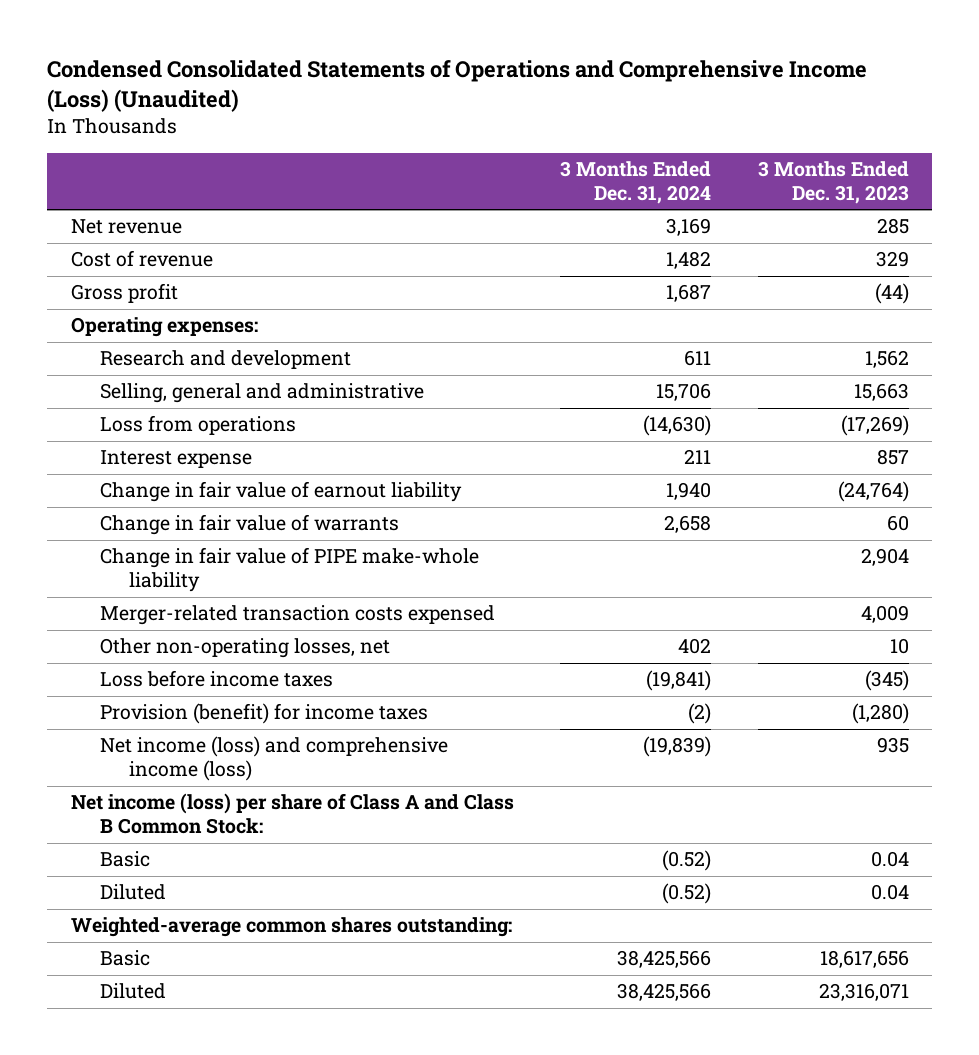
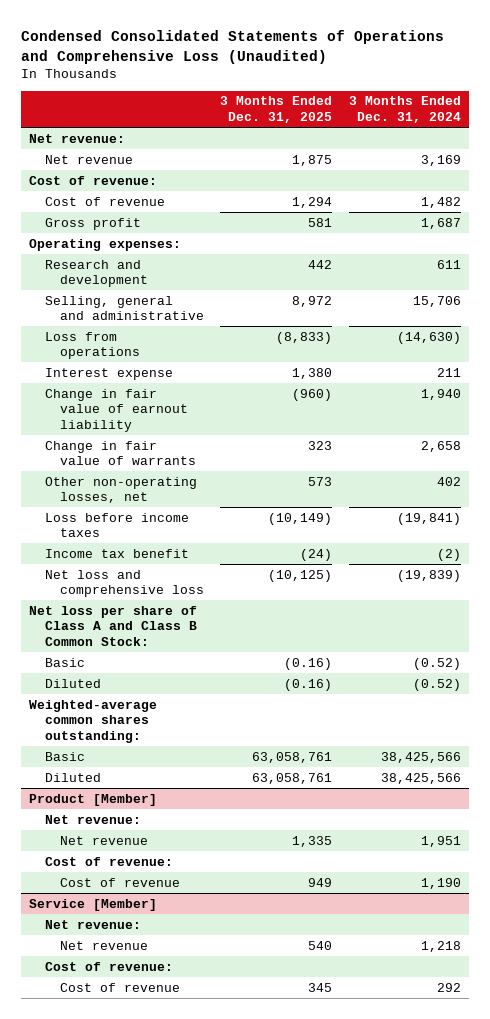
[47,60,868,113] Condensed Consolidated Statements of Operations and Comprehensive Income (Loss) (Unaudited) -> [20,29,444,64] Condensed Consolidated Statements of Operations and Comprehensive Loss (Unaudited)
[757,161,909,204] 3 Months Ended Dec. 31, 2023 -> none
none -> [220,96,333,124] 3 Months Ended Dec. 31, 2025
none -> [29,133,126,143] Net revenue:
none -> [29,175,158,185] Cost of revenue:
[99,547,479,593] Change in fair value of PIPE make-whole liability -> none
[99,605,495,626] Merger-related transaction costs expensed -> none
[99,703,428,725] Provision (benefit) for income taxes -> [44,548,189,558] Income tax benefit
[99,736,448,782] Net income (loss) and comprehensive income (loss) -> [44,569,205,598] Net loss and comprehensive loss
[70,793,514,835] Net income (loss) per share of Class A and Class B Common Stock: -> [29,605,198,646] Net loss per share of Class A and Class B Common Stock:
none -> [29,793,158,806] Product [Member]
none -> [44,814,141,824] Net revenue:
none -> [60,835,149,845] Net revenue
none -> [44,856,173,866] Cost of revenue:
none -> [60,877,181,887] Cost of revenue
none -> [29,898,158,911] Service [Member]
none -> [44,919,141,929] Net revenue:
none -> [60,940,149,950] Net revenue
none -> [44,961,173,971] Cost of revenue:
none -> [60,982,181,992] Cost of revenue

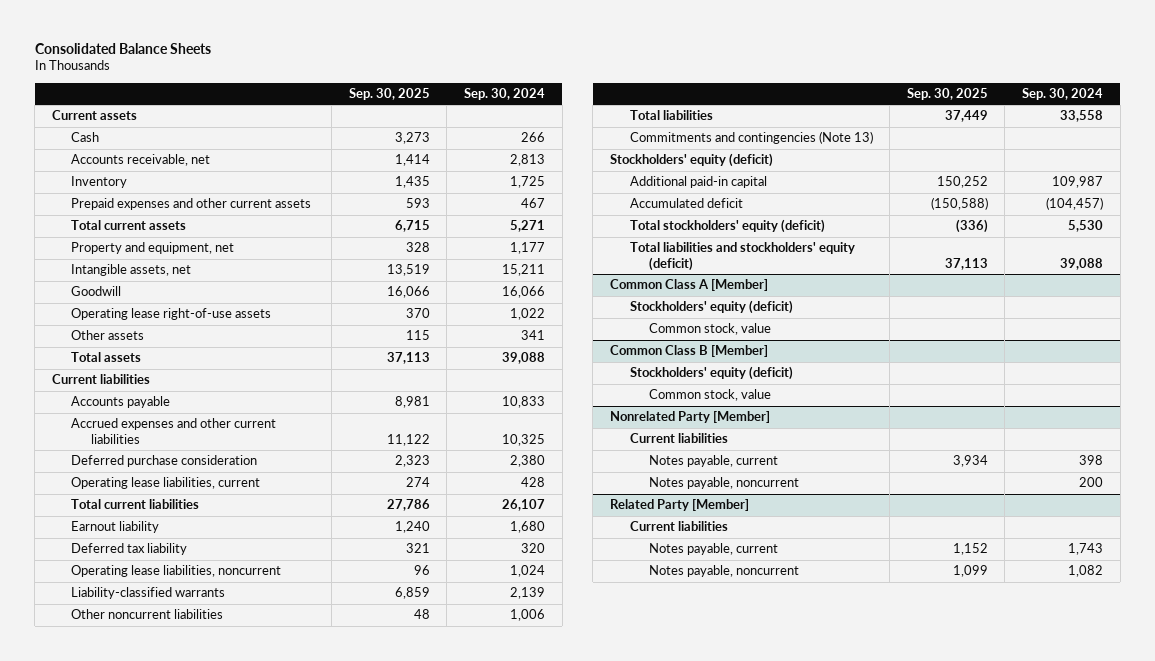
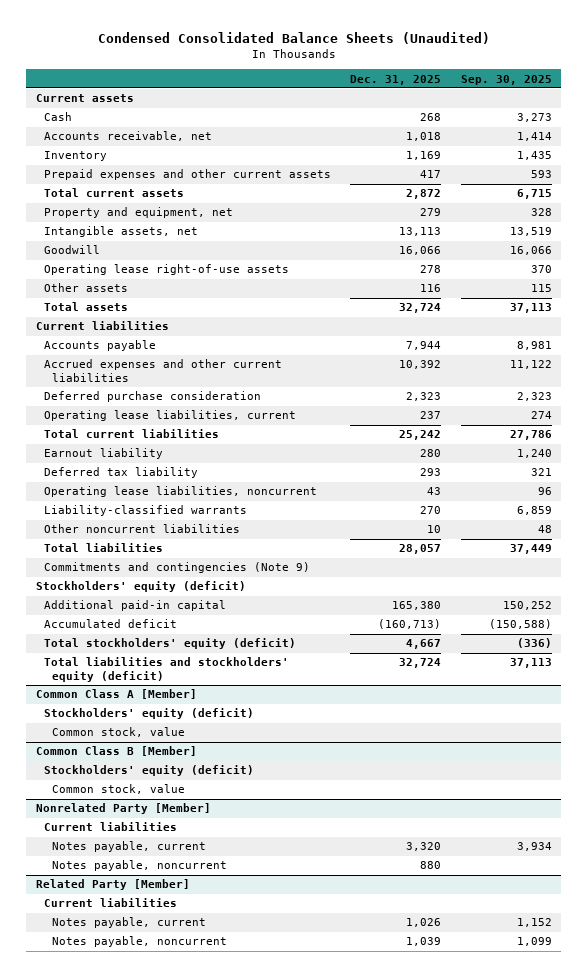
[34,42,211,54] Consolidated Balance Sheets -> [97,32,490,45] Condensed Consolidated Balance Sheets (Unaudited)
[463,88,545,101] Sep. 30, 2024 -> none
none -> [350,74,442,85] Dec. 31, 2025
[629,131,873,145] Commitments and contingencies (Note 13) -> [44,562,311,574] Commitments and contingencies (Note 9)

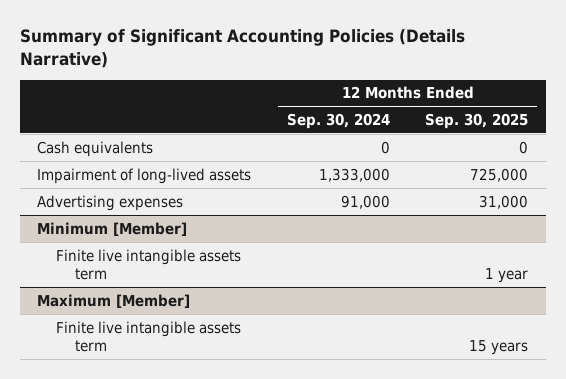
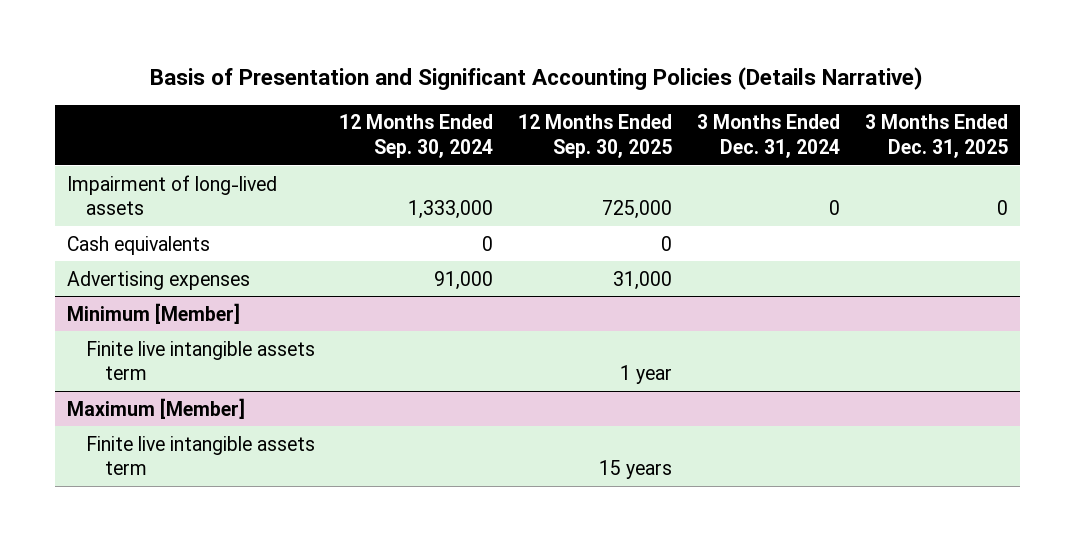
[19,29,465,68] Summary of Significant Accounting Policies (Details Narrative) -> [150,67,924,91] Basis of Presentation and Significant Accounting Policies (Details Narrative)
none -> [696,114,840,159] 3 Months Ended Dec. 31, 2024
none -> [864,114,1008,159] 3 Months Ended Dec. 31, 2025
[37,140,154,157] Cash equivalents -> [66,235,210,255] Cash equivalents

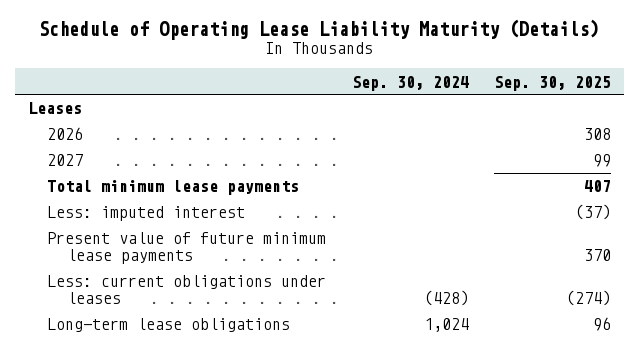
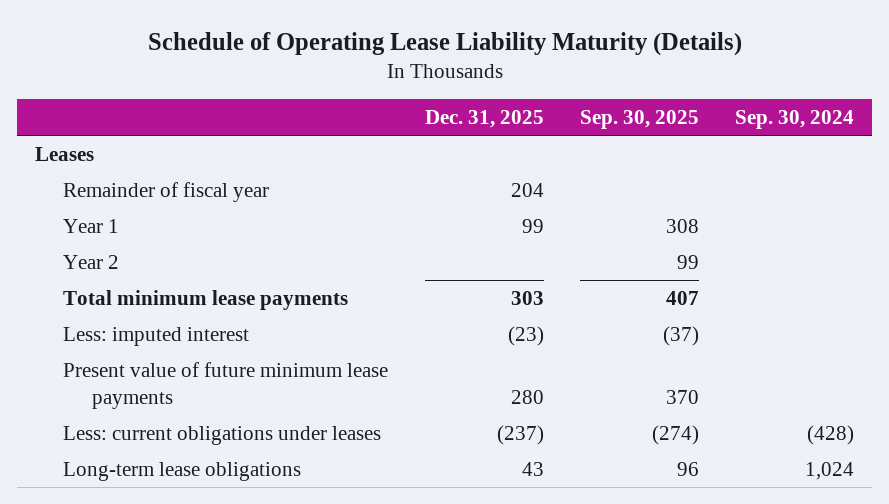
none -> [424,110,544,129] Dec. 31, 2025
none -> [63,181,270,202] Remainder of fiscal year
[47,127,84,141] 2026 -> [63,218,120,233] Year 1
[47,154,84,167] 2027 -> [63,254,120,269] Year 2

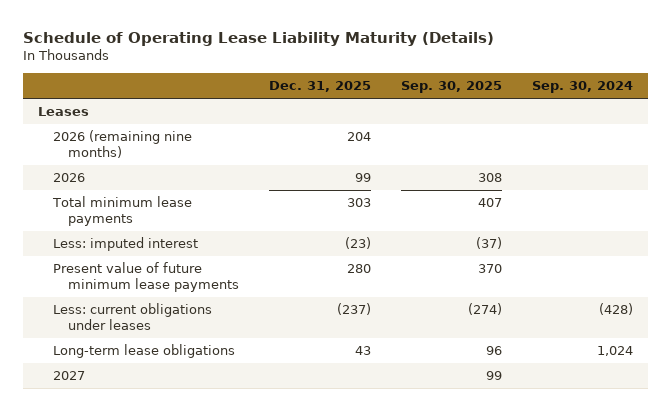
[63,254,120,269] Year 2 -> none
[63,181,270,202] Remainder of fiscal year -> [52,130,192,159] 2026 (remaining nine months)
[63,218,120,233] Year 1 -> [52,173,85,183] 2026
none -> [52,371,85,381] 2027

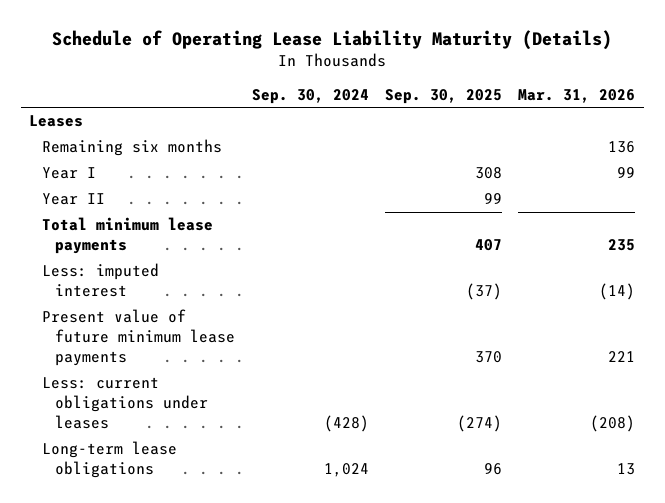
[268,81,371,93] Dec. 31, 2025 -> none
none -> [518,89,636,104] Mar. 31, 2026
[52,130,192,159] 2026 (remaining nine months) -> [42,139,223,157] Remaining six months
[52,173,85,183] 2026 -> [42,167,97,180] Year I
none -> [42,193,106,206] Year II
[52,371,85,381] 2027 -> none

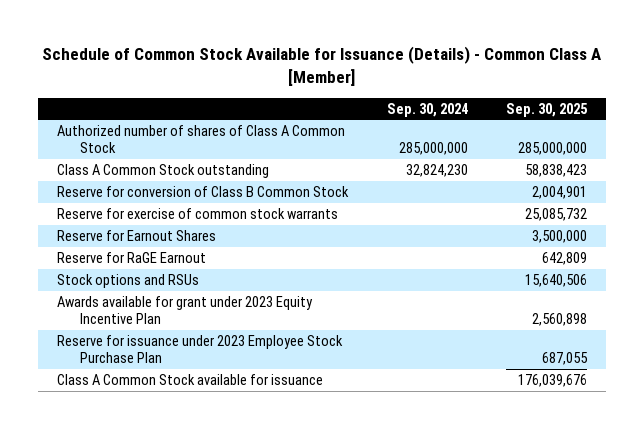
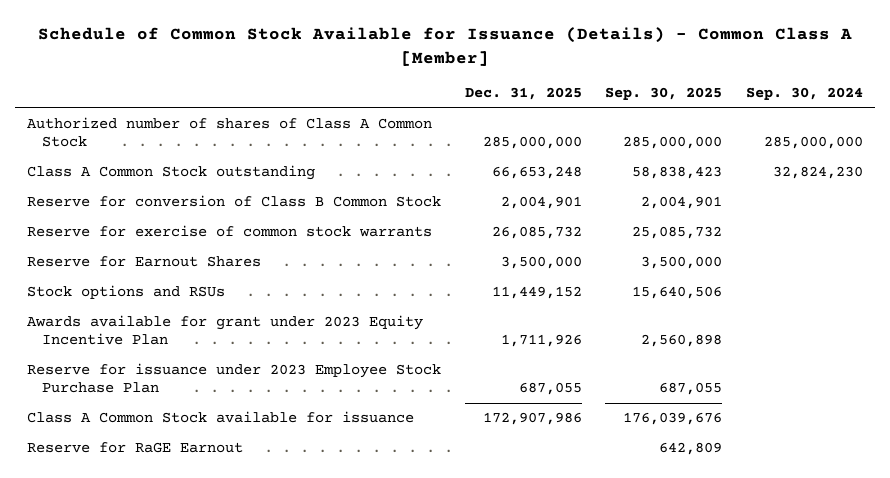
none -> [464,87,582,101] Dec. 31, 2025
[56,252,206,264] Reserve for RaGE Earnout -> [26,442,243,454] Reserve for RaGE Earnout

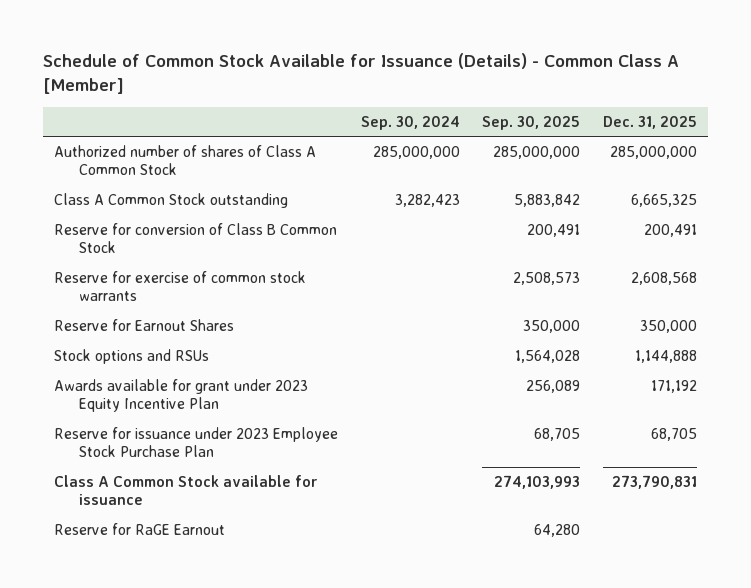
[491,166,582,180] 66,653,248 -> [630,194,697,208] 6,665,325
[632,166,723,180] 58,838,423 -> [514,194,581,208] 5,883,842
[772,166,863,180] 32,824,230 -> [394,194,460,208] 3,282,423
[500,196,582,210] 2,004,901 -> [643,224,697,238] 200,491
[641,196,723,210] 2,004,901 -> [527,224,581,238] 200,491
[491,226,582,240] 26,085,732 -> [630,272,697,286] 2,608,568
[632,226,723,240] 25,085,732 -> [513,272,581,286] 2,508,573
[500,256,582,270] 3,500,000 -> [639,320,697,334] 350,000
[641,256,723,270] 3,500,000 -> [523,320,581,334] 350,000
[491,286,582,300] 11,449,152 -> [634,350,697,364] 1,144,888
[632,286,723,300] 15,640,506 -> [515,350,581,364] 1,564,028
[500,334,582,348] 1,711,926 -> [650,380,697,394] 171,192
[641,334,723,348] 2,560,898 -> [526,380,581,394] 256,089
[518,382,582,396] 687,055 -> [650,428,697,442] 68,705
[659,382,723,396] 687,055 -> [534,428,581,442] 68,705
[482,412,582,426] 172,907,986 -> [611,475,697,490] 273,790,831
[623,412,723,426] 176,039,676 -> [494,475,581,490] 274,103,993
[659,442,723,456] 642,809 -> [534,524,581,538] 64,280

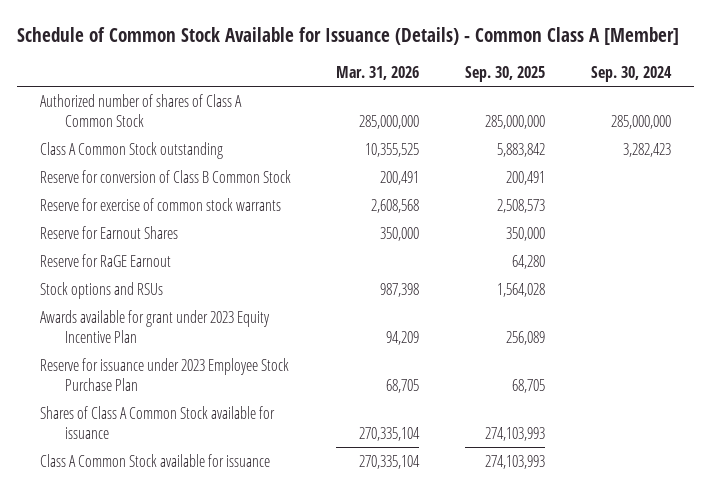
[602,115,697,129] Dec. 31, 2025 -> none
none -> [336,65,420,80] Mar. 31, 2026
[54,523,226,536] Reserve for RaGE Earnout -> [39,253,171,267] Reserve for RaGE Earnout
none -> [39,405,275,439] Shares of Class A Common Stock available for issuance

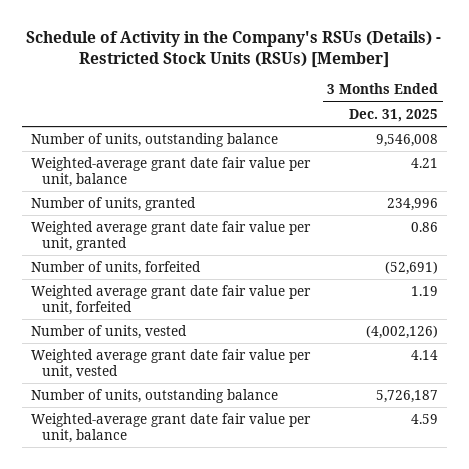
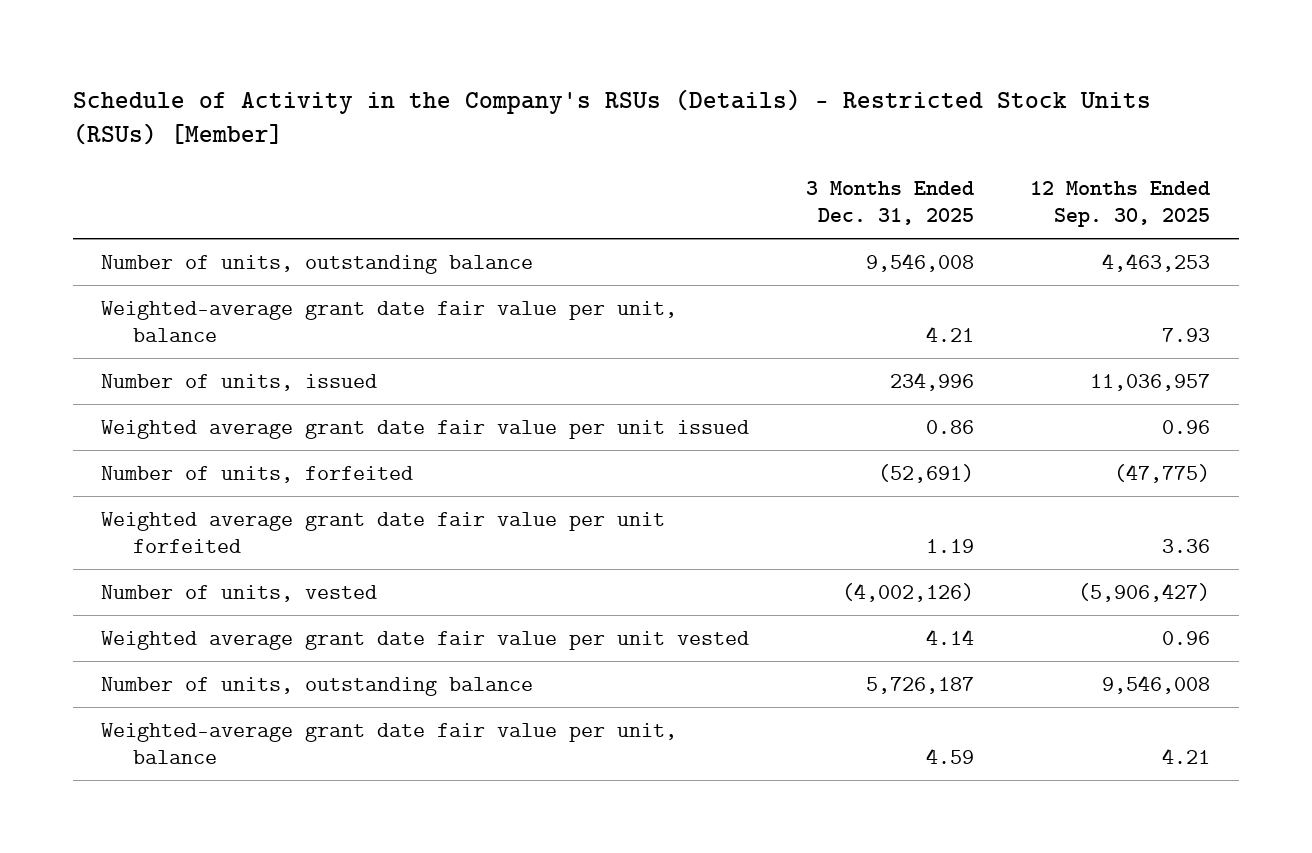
none -> [1030,180,1211,228] 12 Months Ended Sep. 30, 2025
[30,197,196,212] Number of units, granted -> [101,373,378,391] Number of units, issued
[30,221,311,251] Weighted average grant date fair value per unit, granted -> [101,419,750,439] Weighted average grant date fair value per unit issued
[30,285,311,315] Weighted average grant date fair value per unit, forfeited -> [101,511,666,554] Weighted average grant date fair value per unit forfeited
[30,349,311,379] Weighted average grant date fair value per unit, vested -> [101,630,750,650] Weighted average grant date fair value per unit vested

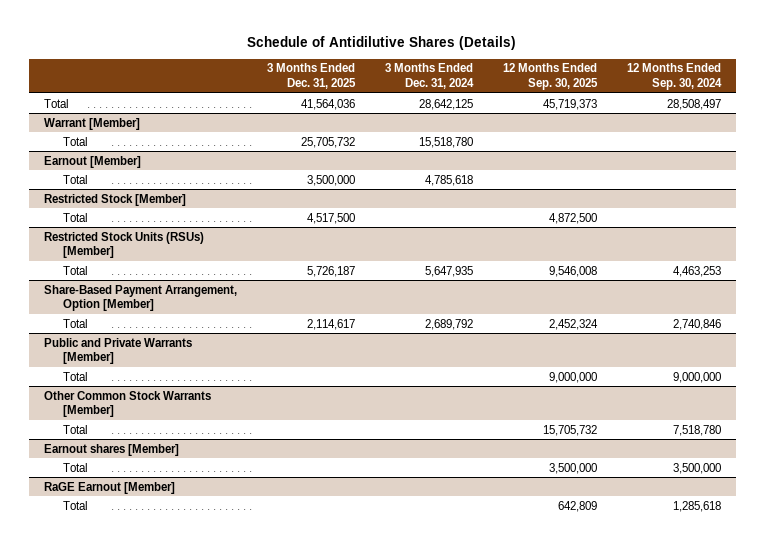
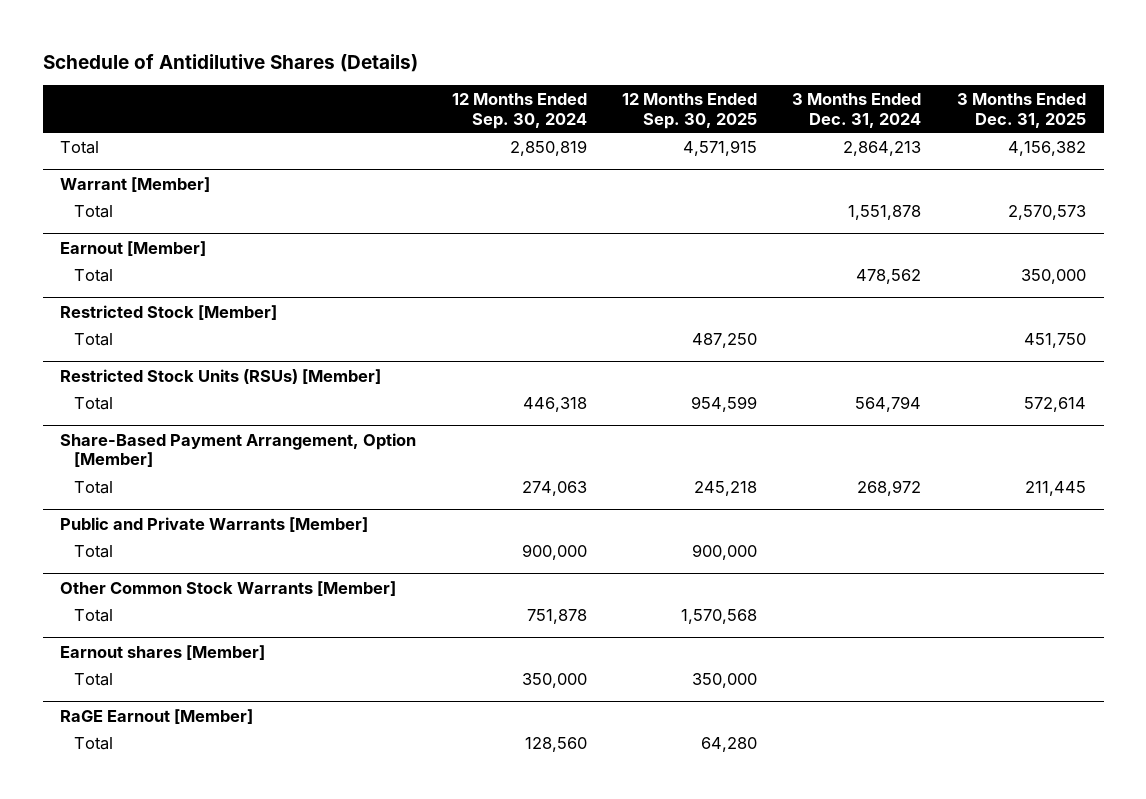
[300,98,355,110] 41,564,036 -> [1007,140,1086,156] 4,156,382
[418,98,473,110] 28,642,125 -> [843,140,922,156] 2,864,213
[542,98,597,110] 45,719,373 -> [683,139,758,156] 4,571,915
[666,98,721,110] 28,508,497 -> [509,139,587,156] 2,850,819
[300,136,355,148] 25,705,732 -> [1007,204,1086,220] 2,570,573
[418,136,473,148] 15,518,780 -> [848,204,922,220] 1,551,878
[306,174,355,186] 3,500,000 -> [1020,268,1086,284] 350,000
[424,174,473,186] 4,785,618 -> [856,268,922,284] 478,562
[306,212,355,224] 4,517,500 -> [1023,332,1086,348] 451,750
[548,212,597,224] 4,872,500 -> [692,332,758,348] 487,250
[306,265,355,277] 5,726,187 -> [1023,396,1086,412] 572,614
[424,265,473,277] 5,647,935 -> [855,395,922,412] 564,794
[548,265,597,277] 9,546,008 -> [691,395,758,412] 954,599
[672,265,721,277] 4,463,253 -> [522,396,587,412] 446,318
[306,318,355,330] 2,114,617 -> [1024,480,1086,496] 211,445
[424,318,473,330] 2,689,792 -> [857,479,922,496] 268,972
[548,318,598,330] 2,452,324 -> [694,480,758,496] 245,218
[672,318,721,330] 2,740,846 -> [521,480,587,496] 274,063
[548,371,597,383] 9,000,000 -> [692,543,758,560] 900,000
[672,371,721,383] 9,000,000 -> [521,543,587,560] 900,000
[542,424,597,436] 15,705,732 -> [681,608,758,624] 1,570,568
[672,424,721,436] 7,518,780 -> [526,608,587,624] 751,878
[548,462,597,474] 3,500,000 -> [692,672,758,688] 350,000
[672,462,721,474] 3,500,000 -> [521,672,587,688] 350,000
[557,500,597,512] 642,809 -> [701,736,758,752] 64,280
[672,500,721,512] 1,285,618 -> [524,736,587,752] 128,560

